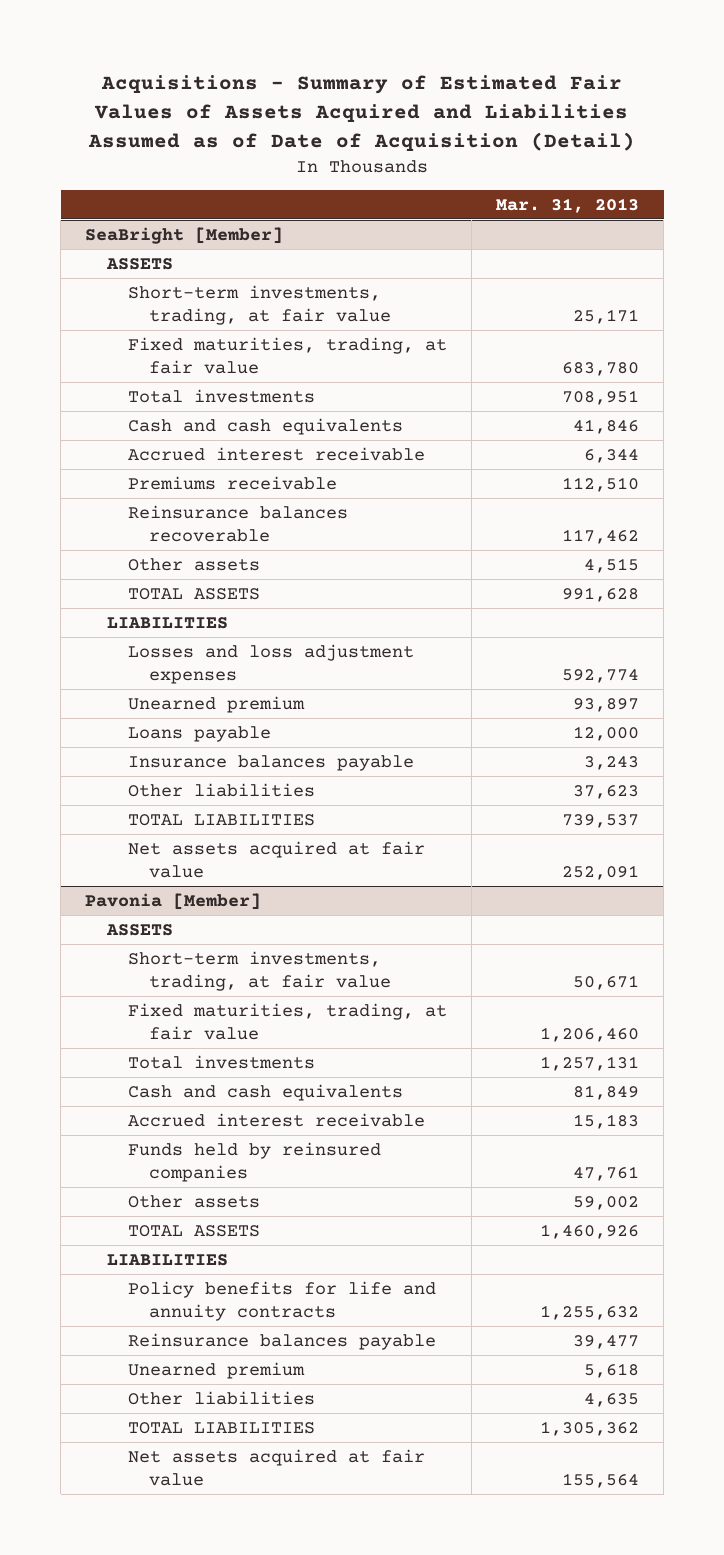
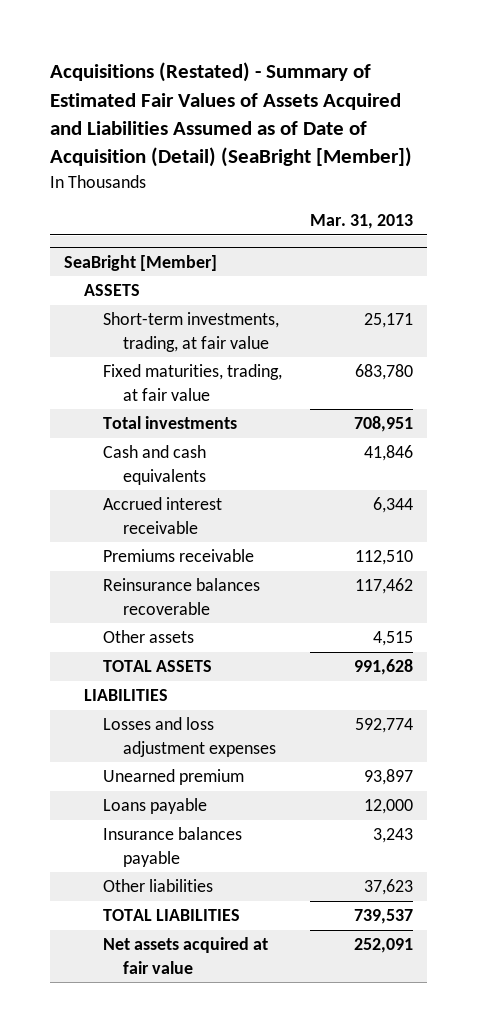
[88,75,636,151] Acquisitions - Summary of Estimated Fair Values of Assets Acquired and Liabilities Assumed as of Date of Acquisition (Detail) -> [49,62,412,168] Acquisitions (Restated) - Summary of Estimated Fair Values of Assets Acquired and Liabilities Assumed as of Date of Acquisition (Detail) (SeaBright [Member])
[85,892,262,910] Pavonia [Member] -> none
[105,923,173,936] ASSETS -> none
[127,950,392,991] Short-term investments, trading, at fair value -> none
[127,1002,447,1040] Fixed maturities, trading, at fair value -> none
[127,1054,315,1069] Total investments -> none
[127,1083,403,1101] Cash and cash equivalents -> none
[127,1112,425,1127] Accrued interest receivable -> none
[127,1141,381,1182] Funds held by reinsured companies -> none
[127,1194,260,1208] Other assets -> none
[127,1224,260,1237] TOTAL ASSETS -> none
[106,1253,228,1266] LIABILITIES -> none
[127,1280,436,1321] Policy benefits for life and annuity contracts -> none
[127,1332,436,1350] Reinsurance balances payable -> none
[127,1361,305,1379] Unearned premium -> none
[127,1390,315,1405] Other liabilities -> none
[127,1421,315,1434] TOTAL LIABILITIES -> none
[127,1448,425,1486] Net assets acquired at fair value -> none

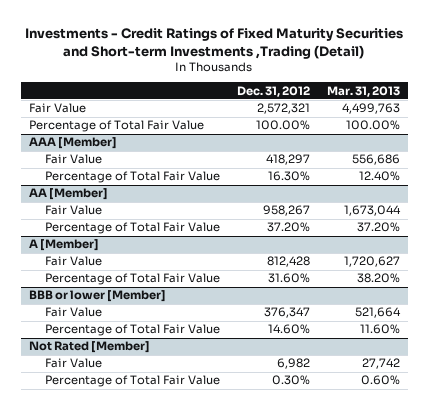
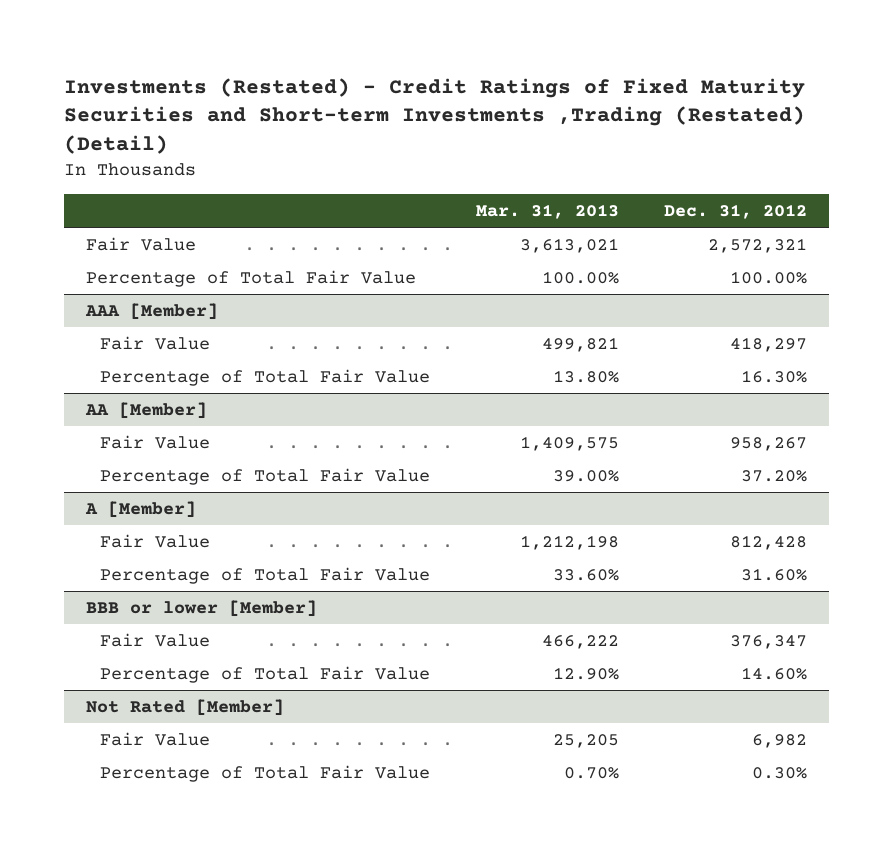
[25,28,404,59] Investments - Credit Ratings of Fixed Maturity Securities and Short-term Investments ,Trading (Detail) -> [63,77,805,155] Investments (Restated) - Credit Ratings of Fixed Maturity Securities and Short-term Investments ,Trading (Restated) (Detail)
[341,103,400,115] 4,499,763 -> [519,238,619,254] 3,613,021
[351,154,400,166] 556,686 -> [541,337,619,353] 499,821
[358,171,400,182] 12.40% -> [552,370,619,384] 13.80%
[343,205,401,217] 1,673,044 -> [519,436,619,452] 1,409,575
[356,222,400,233] 37.20% -> [552,470,619,483] 39.00%
[343,256,400,268] 1,720,627 -> [519,535,619,551] 1,212,198
[356,273,400,284] 38.20% -> [552,569,619,582] 33.60%
[354,307,401,319] 521,664 -> [541,635,619,650] 466,222
[359,324,400,335] 11.60% -> [552,667,619,681] 12.90%
[361,358,400,370] 27,742 -> [552,734,619,749] 25,205
[360,375,400,386] 0.60% -> [563,767,619,780] 0.70%

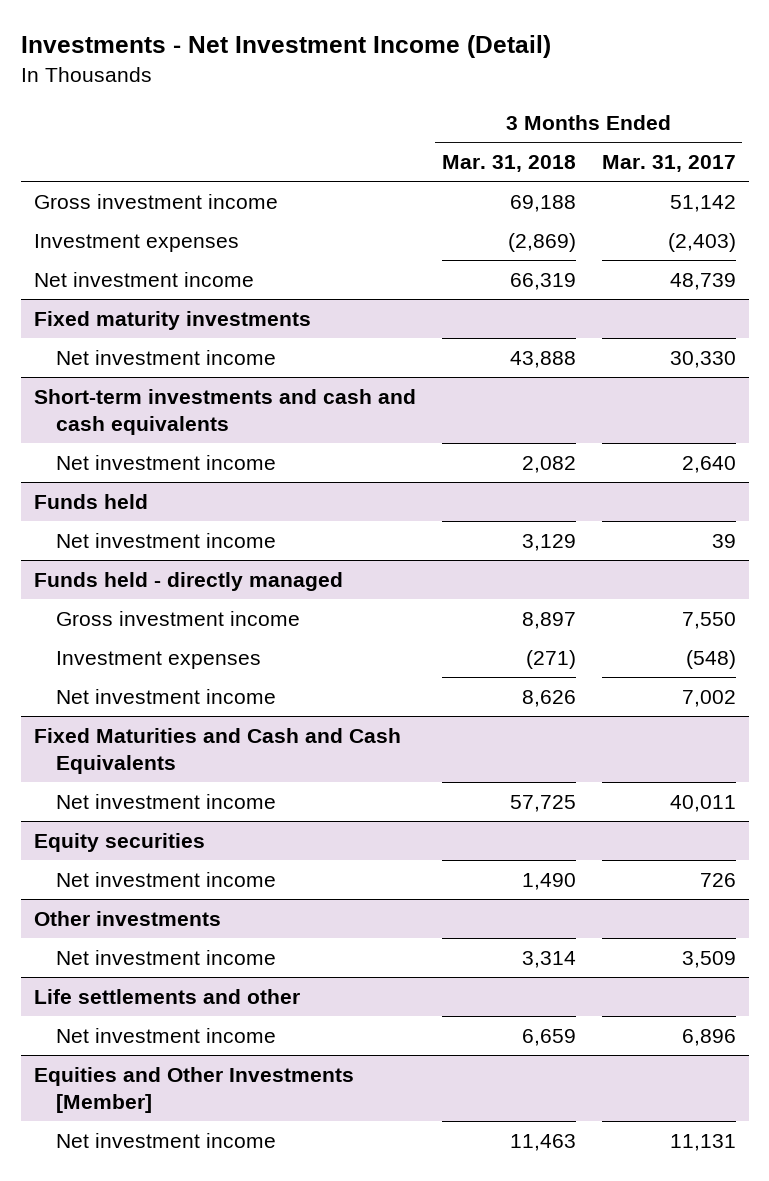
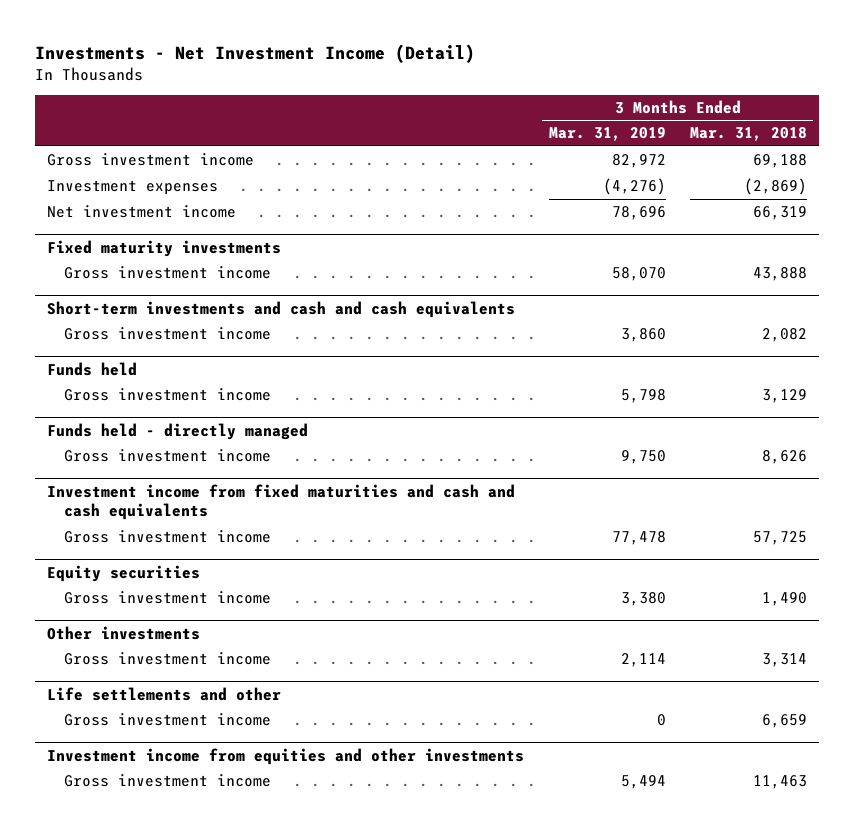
[601,155,736,173] Mar. 31, 2017 -> none
none -> [548,127,666,142] Mar. 31, 2019
[55,349,276,365] Net investment income -> [64,266,272,280] Gross investment income
[55,454,276,470] Net investment income -> [64,327,272,341] Gross investment income
[55,532,276,548] Net investment income -> [64,388,272,402] Gross investment income
[55,650,261,669] Investment expenses -> none
[55,688,276,704] Net investment income -> none
[521,611,576,629] 8,897 -> [761,450,807,465] 8,626
[33,727,401,774] Fixed Maturities and Cash and Cash Equivalents -> [47,483,516,521] Investment income from fixed maturities and cash and cash equivalents
[55,793,276,809] Net investment income -> [64,530,272,544] Gross investment income
[55,871,276,887] Net investment income -> [64,591,272,605] Gross investment income
[55,949,276,965] Net investment income -> [64,652,272,666] Gross investment income
[55,1027,276,1043] Net investment income -> [64,713,272,727] Gross investment income
[33,1066,354,1113] Equities and Other Investments [Member] -> [47,747,525,765] Investment income from equities and other investments
[55,1132,276,1148] Net investment income -> [64,774,272,788] Gross investment income

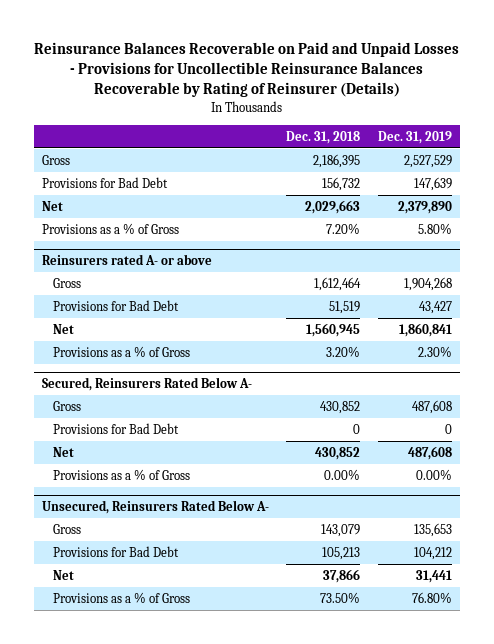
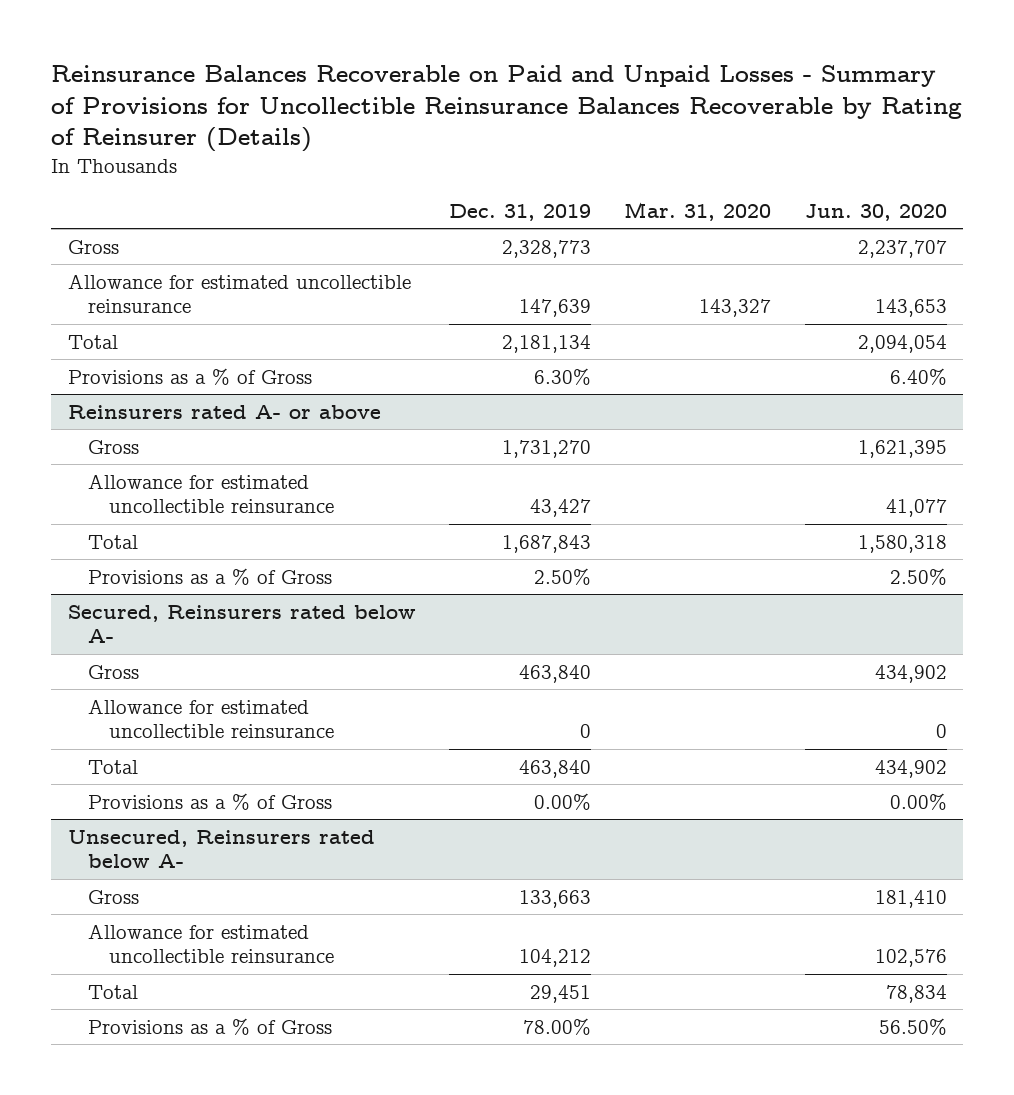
[33,41,459,98] Reinsurance Balances Recoverable on Paid and Unpaid Losses - Provisions for Uncollectible Reinsurance Balances Recoverable by Rating of Reinsurer (Details) -> [50,65,962,153] Reinsurance Balances Recoverable on Paid and Unpaid Losses - Summary of Provisions for Uncollectible Reinsurance Balances Recoverable by Rating of Reinsurer (Details)
[286,130,361,144] Dec. 31, 2018 -> none
none -> [624,201,772,221] Mar. 31, 2020
none -> [804,203,947,221] Jun. 30, 2020
[42,200,64,211] Net -> none
[403,154,452,168] 2,527,529 -> [501,239,591,258] 2,328,773
[42,176,169,188] Provisions for Bad Debt -> [67,273,411,313] Allowance for estimated uncollectible reinsurance
none -> [67,334,118,349] Total
[417,222,452,234] 5.80% -> [533,367,591,385] 6.30%
[52,323,74,334] Net -> none
[52,446,74,457] Net -> none
[403,276,452,291] 1,904,268 -> [501,439,591,458] 1,731,270
[52,299,179,311] Provisions for Bad Debt -> [88,473,335,513] Allowance for estimated uncollectible reinsurance
none -> [88,534,139,549] Total
[417,345,452,357] 2.30% -> [533,567,591,585] 2.50%
[42,377,253,392] Secured, Reinsurers Rated Below A- -> [67,604,416,643] Secured, Reinsurers rated below A-
[411,399,452,414] 487,608 -> [518,664,591,683] 463,840
[52,422,179,434] Provisions for Bad Debt -> [88,698,335,738] Allowance for estimated uncollectible reinsurance
none -> [88,759,139,774] Total
[52,569,74,580] Net -> none
[42,500,270,515] Unsecured, Reinsurers Rated Below A- -> [67,829,375,868] Unsecured, Reinsurers rated below A-
[413,522,452,537] 135,653 -> [518,889,591,908] 133,663
[52,545,179,557] Provisions for Bad Debt -> [88,923,335,963] Allowance for estimated uncollectible reinsurance
none -> [88,984,139,999] Total
[411,591,452,603] 76.80% -> [522,1017,591,1035] 78.00%

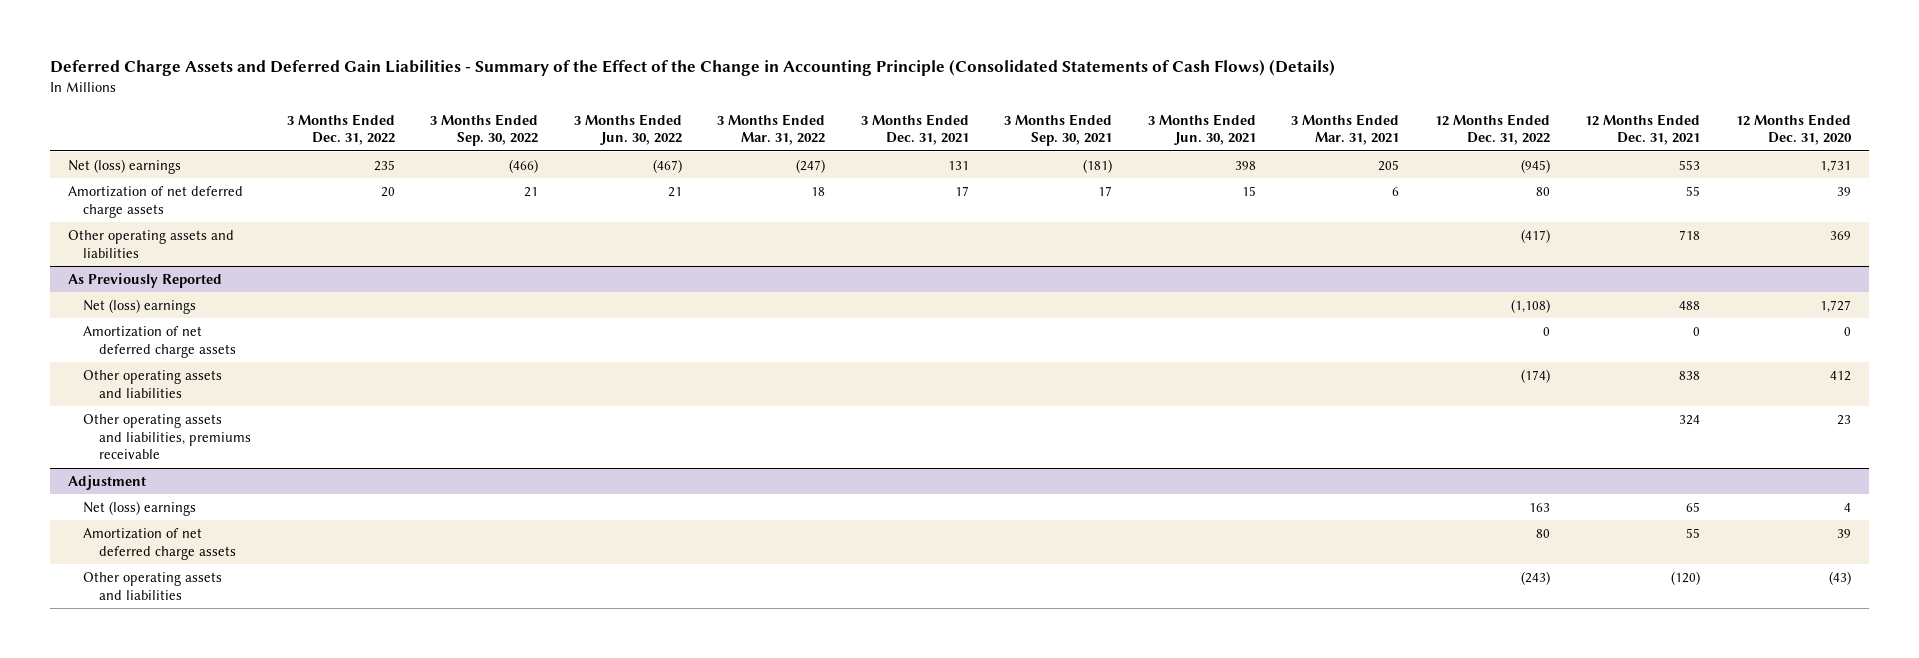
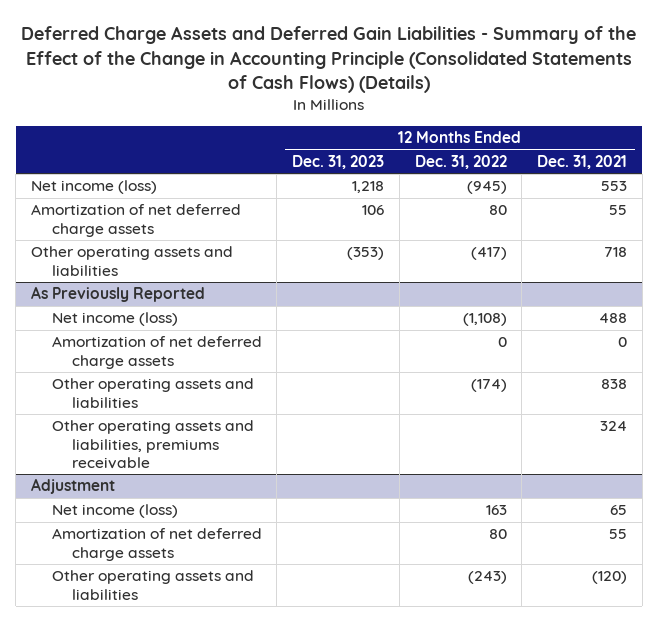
[286,113,395,146] 3 Months Ended Dec. 31, 2022 -> none
[430,113,539,147] 3 Months Ended Sep. 30, 2022 -> none
[573,113,682,146] 3 Months Ended Jun. 30, 2022 -> none
[717,113,826,146] 3 Months Ended Mar. 31, 2022 -> none
[860,113,969,146] 3 Months Ended Dec. 31, 2021 -> none
[1004,113,1113,147] 3 Months Ended Sep. 30, 2021 -> none
[1147,113,1256,146] 3 Months Ended Jun. 30, 2021 -> none
[1291,113,1400,146] 3 Months Ended Mar. 31, 2021 -> none
[1736,113,1853,146] 12 Months Ended Dec. 31, 2020 -> none
none -> [292,154,385,169] Dec. 31, 2023
[67,158,181,174] Net (loss) earnings -> [31,180,158,195] Net income (loss)
[83,298,197,314] Net (loss) earnings -> [51,312,178,327] Net income (loss)
[83,500,197,516] Net (loss) earnings -> [51,504,178,519] Net income (loss)

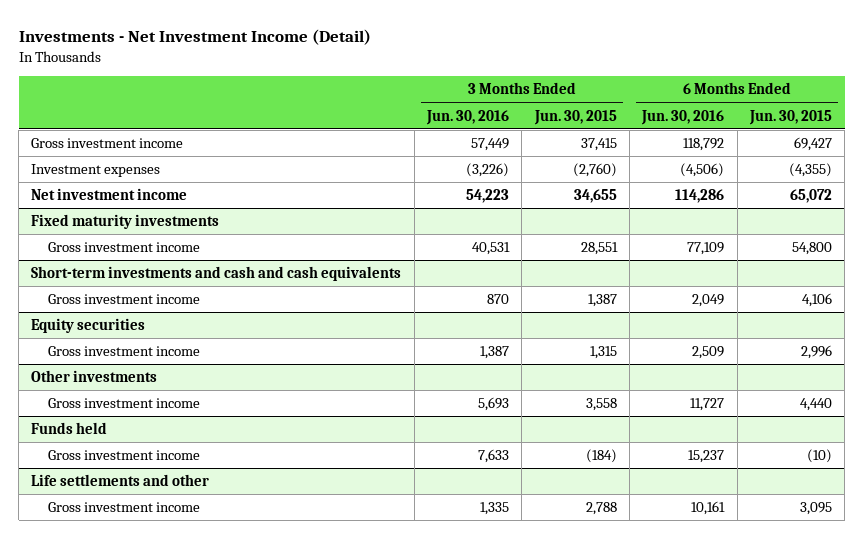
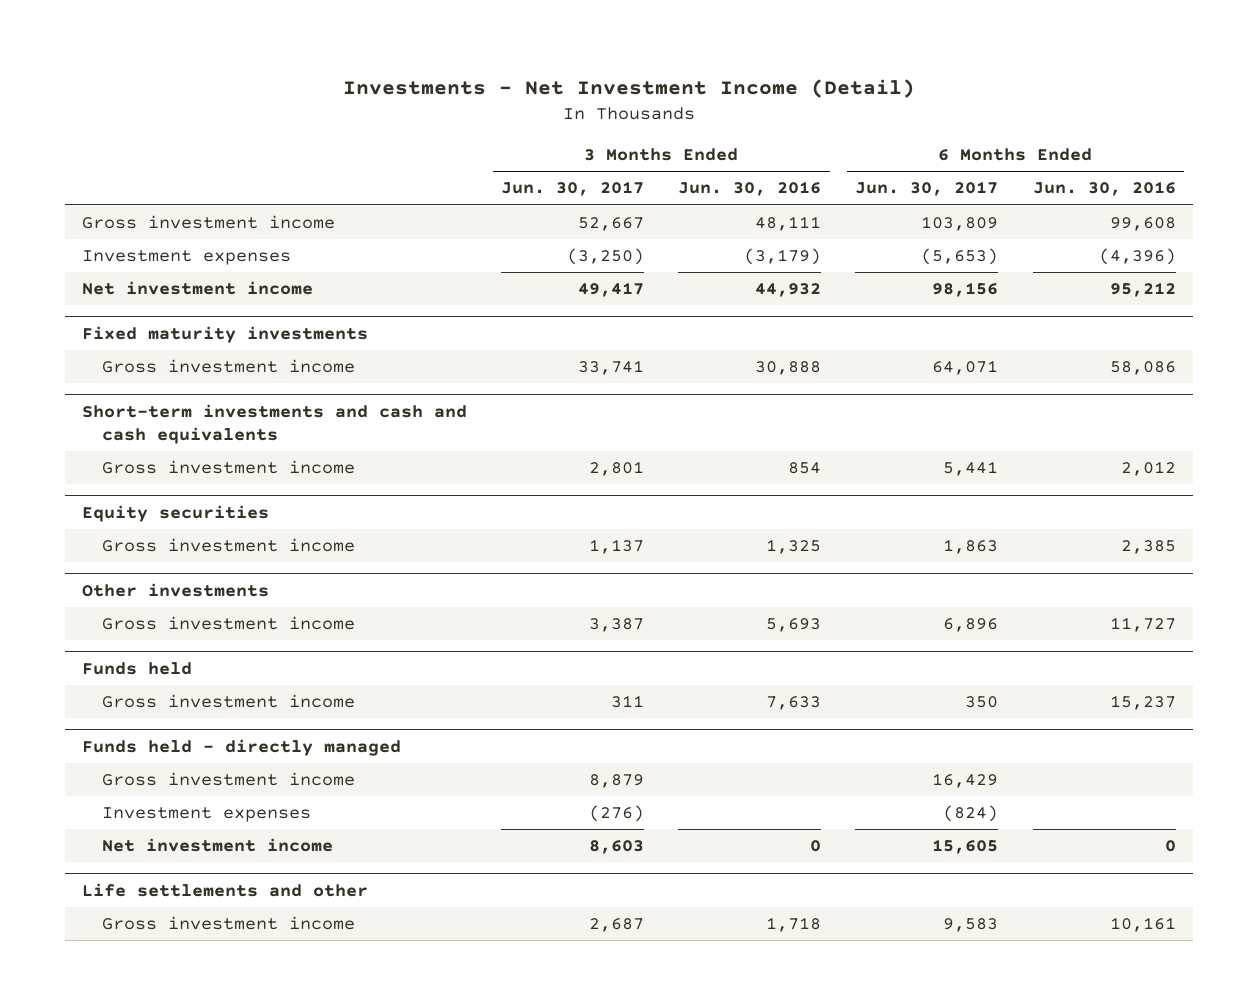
[533,109,617,125] Jun. 30, 2015 -> none
[748,109,832,125] Jun. 30, 2015 -> none
none -> [501,181,645,197] Jun. 30, 2017
none -> [855,181,999,197] Jun. 30, 2017
[471,138,510,152] 57,449 -> [755,216,822,232] 48,111
[683,138,725,152] 118,792 -> [1109,217,1176,232] 99,608
[466,163,510,178] (3,226) -> [744,248,822,266] (3,179)
[680,163,725,178] (4,506) -> [1098,248,1176,266] (4,396)
[466,189,510,204] 54,223 -> [755,283,822,298] 44,932
[675,189,725,204] 114,286 -> [1109,282,1176,298] 95,212
[472,242,511,256] 40,531 -> [755,361,822,376] 30,888
[687,242,725,256] 77,109 -> [1109,361,1176,376] 58,086
[487,294,510,305] 870 -> [788,462,822,475] 854
[692,294,725,308] 2,049 -> [1120,461,1176,477] 2,012
[480,346,510,360] 1,387 -> [766,539,822,555] 1,325
[692,346,725,360] 2,509 -> [1120,540,1176,555] 2,385
none -> [81,738,401,756] Funds held - directly managed
none -> [102,772,356,787] Gross investment income
none -> [102,807,312,823] Investment expenses
none -> [102,838,334,853] Net investment income
[480,502,510,516] 1,335 -> [766,917,822,933] 1,718

